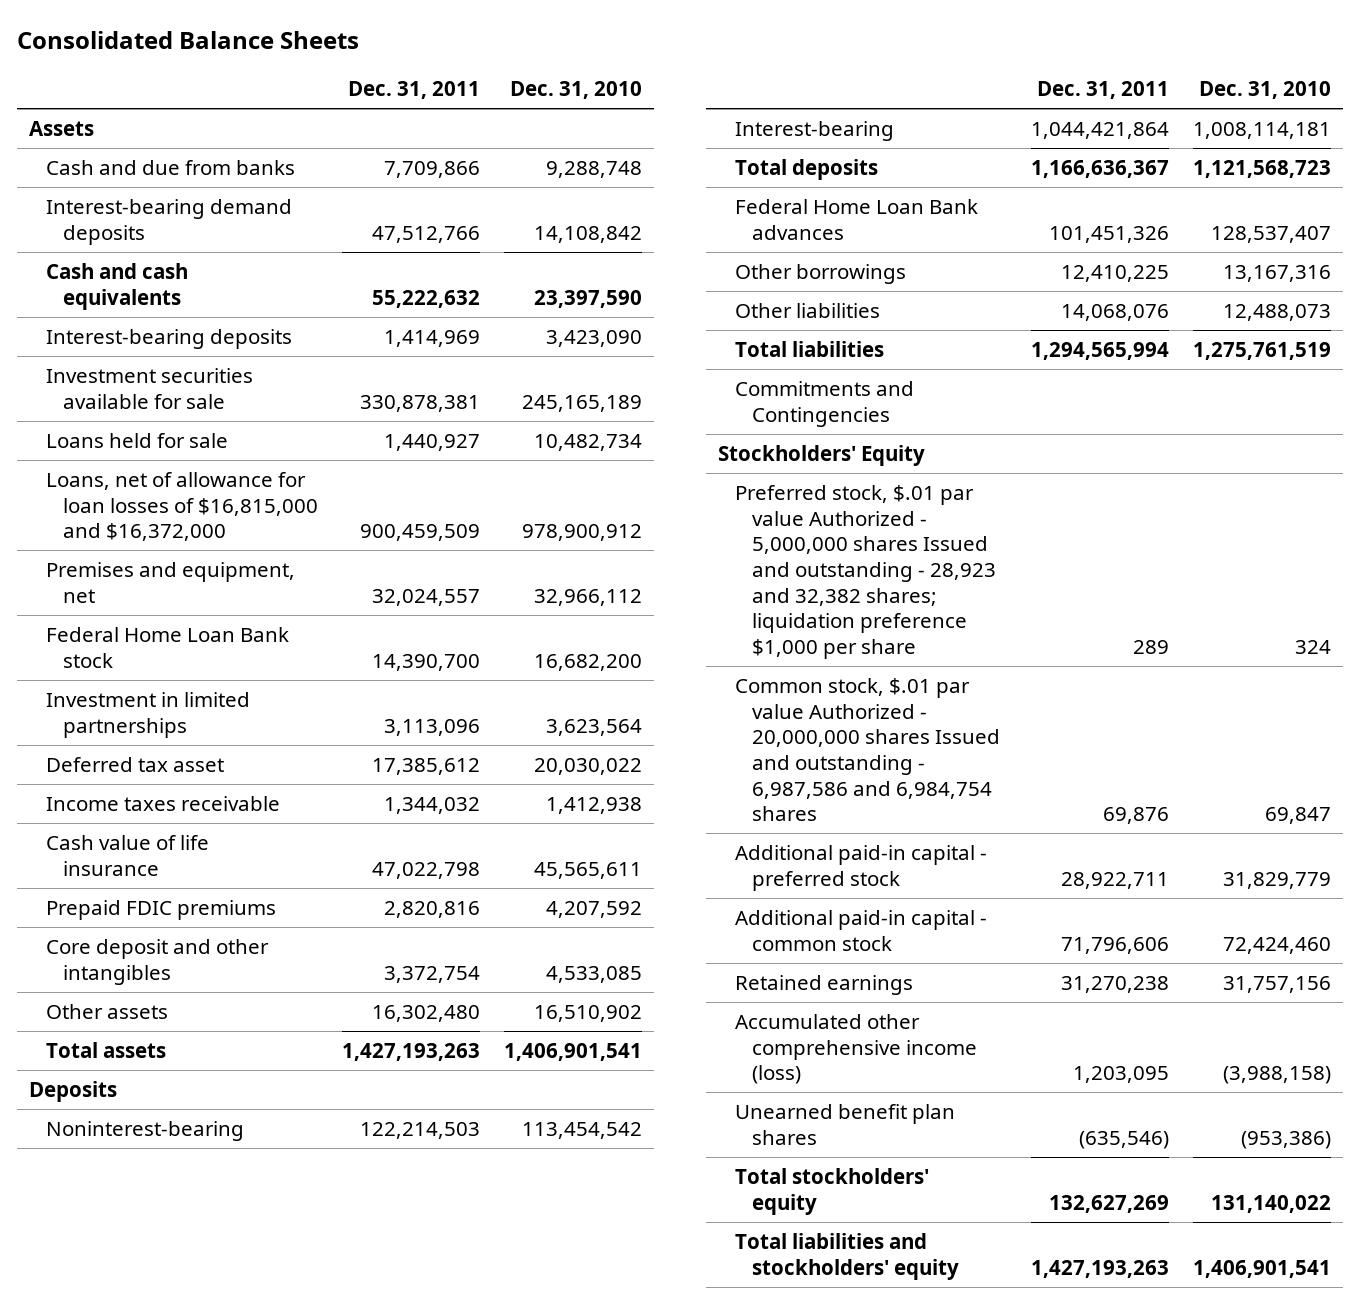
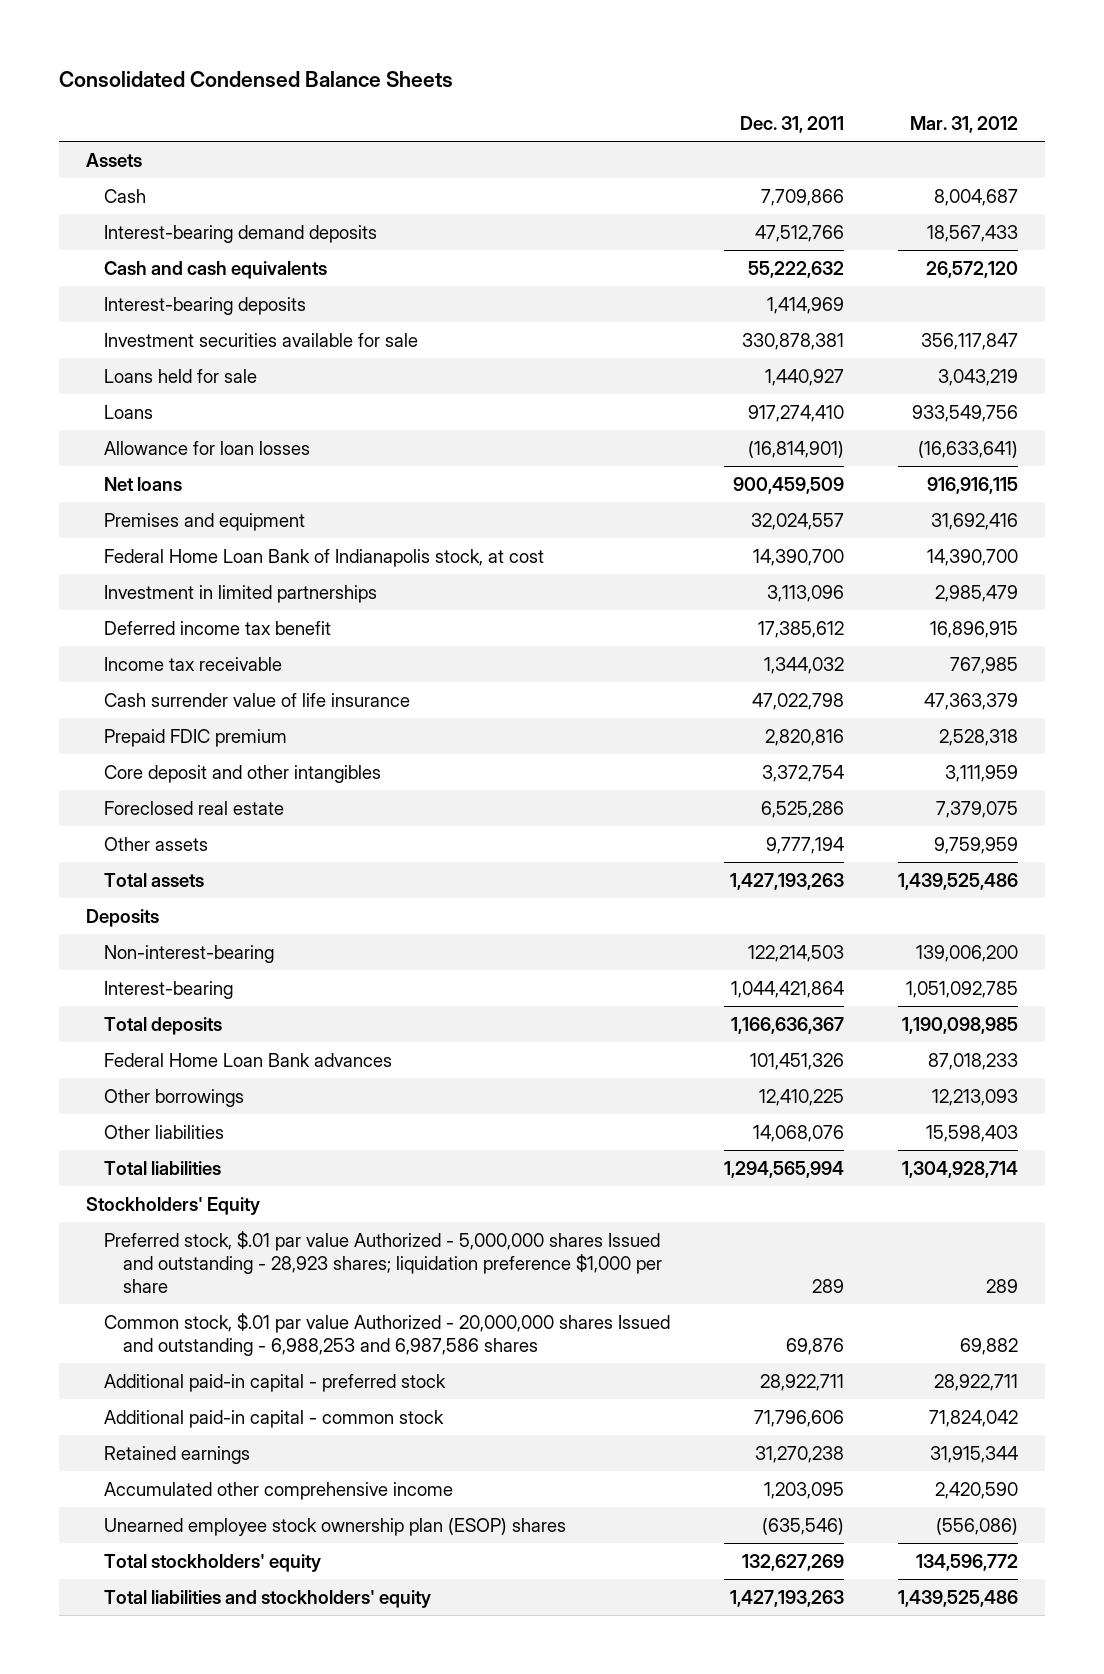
[16,30,359,49] Consolidated Balance Sheets -> [58,71,453,88] Consolidated Condensed Balance Sheets
[509,81,642,100] Dec. 31, 2010 -> none
none -> [909,116,1018,134] Mar. 31, 2012
[45,160,295,176] Cash and due from banks -> [104,188,147,203] Cash
none -> [104,404,154,419] Loans
none -> [104,440,311,455] Allowance for loan losses
[45,472,318,542] Loans, net of allowance for loan losses of $16,815,000 and $16,372,000 -> [104,476,183,491] Net loans
[45,562,295,603] Premises and equipment, net -> [104,512,306,531] Premises and equipment
[45,627,289,668] Federal Home Loan Bank stock -> [104,548,545,567] Federal Home Loan Bank of Indianapolis stock, at cost
[45,757,224,773] Deferred tax asset -> [104,620,332,635] Deferred income tax benefit
[45,796,280,812] Income taxes receivable -> [104,656,283,671] Income tax receivable
[45,835,209,876] Cash value of life insurance -> [104,692,411,707] Cash surrender value of life insurance
[45,900,276,921] Prepaid FDIC premiums -> [104,728,288,747] Prepaid FDIC premium
none -> [104,800,285,815] Foreclosed real estate
[371,1005,480,1023] 16,302,480 -> [766,836,845,854] 9,777,194
[45,1121,244,1142] Noninterest-bearing -> [104,944,275,963] Non-interest-bearing
[734,381,914,427] Commitments and Contingencies -> none
[734,485,996,659] Preferred stock, $.01 par value Authorized - 5,000,000 shares Issued and outstanding - 28,923 and 32,382 shares; liquidation preference $1,000 per share -> [104,1230,662,1293] Preferred stock, $.01 par value Authorized - 5,000,000 shares Issued and outstanding - 28,923 shares; liquidation preference $1,000 per share
[734,678,1000,822] Common stock, $.01 par value Authorized - 20,000,000 shares Issued and outstanding - 6,987,586 and 6,984,754 shares -> [104,1312,671,1356] Common stock, $.01 par value Authorized - 20,000,000 shares Issued and outstanding - 6,988,253 and 6,987,586 shares
[734,1014,977,1085] Accumulated other comprehensive income (loss) -> [104,1481,454,1500] Accumulated other comprehensive income
[734,1104,955,1145] Unearned benefit plan shares -> [104,1517,567,1536] Unearned employee stock ownership plan (ESOP) shares

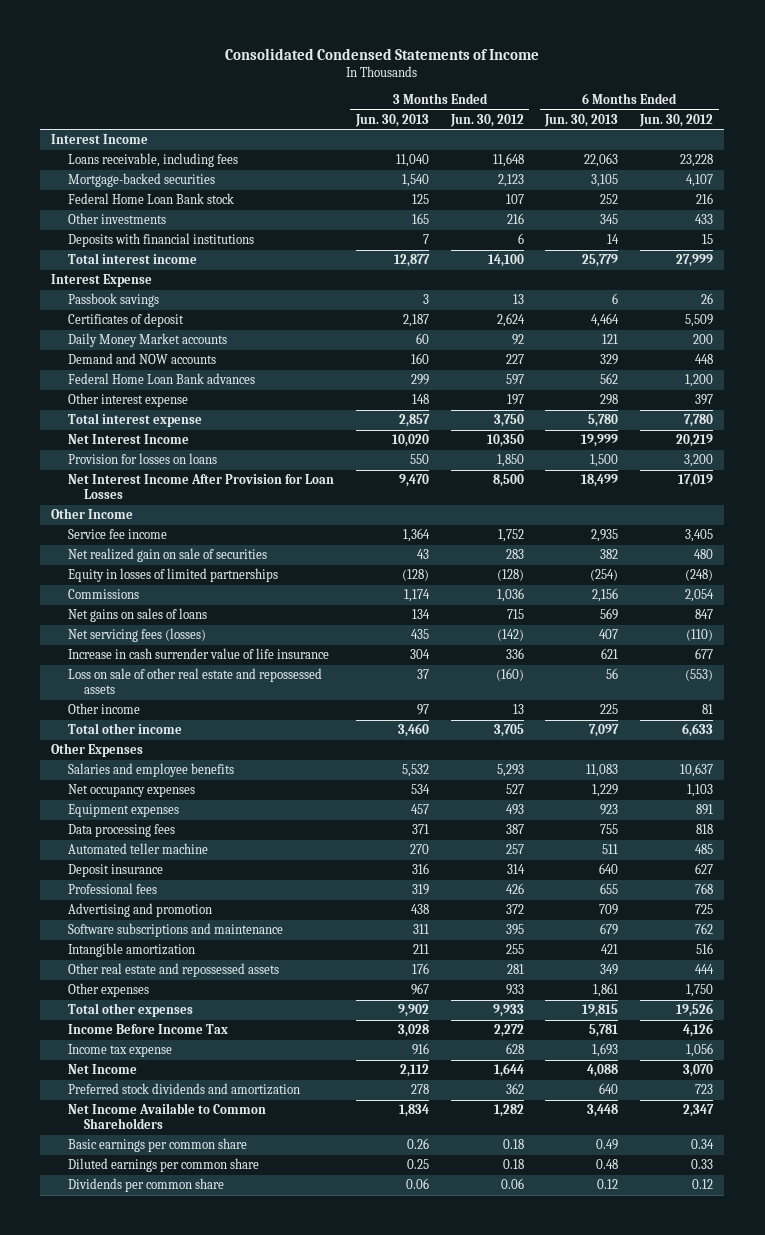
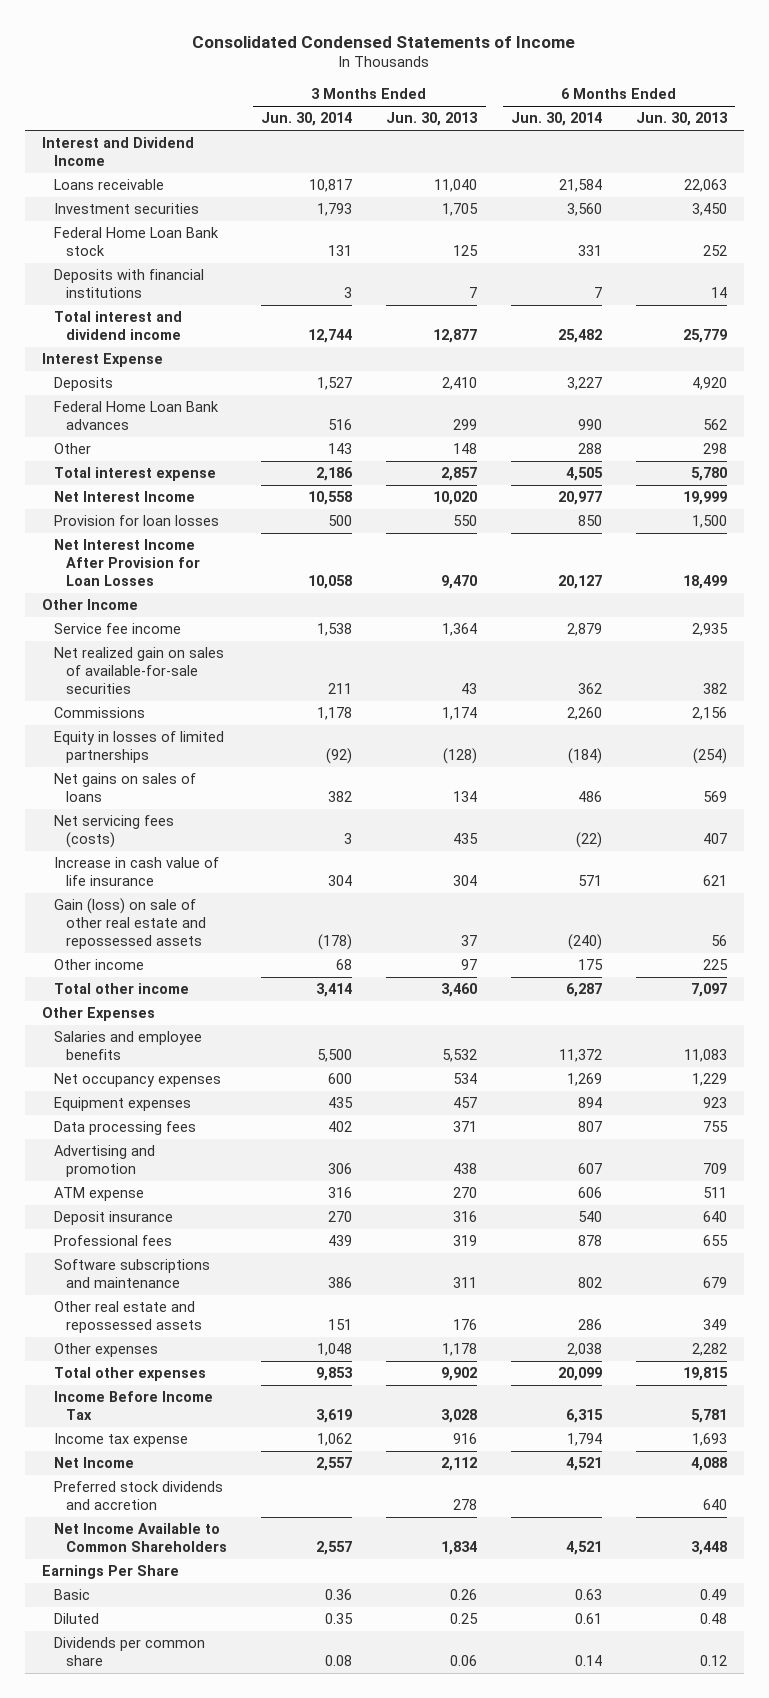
[449,113,524,127] Jun. 30, 2012 -> none
[639,113,714,127] Jun. 30, 2012 -> none
none -> [261,112,353,127] Jun. 30, 2014
none -> [511,112,603,127] Jun. 30, 2014
[51,134,149,145] Interest Income -> [42,137,195,167] Interest and Dividend Income
[67,153,238,168] Loans receivable, including fees -> [54,179,165,191] Loans receivable
[67,173,215,188] Mortgage-backed securities -> [54,203,200,215] Investment securities
[401,174,429,188] 1,540 -> [442,203,479,217] 1,705
[591,174,619,188] 3,105 -> [691,203,727,217] 3,450
[67,213,166,225] Other investments -> none
[67,253,197,265] Total interest income -> [54,311,183,341] Total interest and dividend income
[67,293,159,308] Passbook savings -> none
[67,313,184,328] Certificates of deposit -> none
[67,333,227,348] Daily Money Market accounts -> none
[67,353,216,365] Demand and NOW accounts -> none
none -> [54,377,114,392] Deposits
[67,393,188,408] Other interest expense -> [54,443,92,455] Other
[67,453,217,465] Provision for losses on loans -> [54,515,220,527] Provision for loan losses
[67,548,267,563] Net realized gain on sale of securities -> [54,647,225,694] Net realized gain on sales of available-for-sale securities
[67,568,278,583] Equity in losses of limited partnerships -> [54,731,225,764] Equity in losses of limited partnerships
[67,628,206,643] Net servicing fees (losses) -> [54,815,175,849] Net servicing fees (costs)
[67,648,329,660] Increase in cash surrender value of life insurance -> [54,857,220,887] Increase in cash value of life insurance
[67,668,322,695] Loss on sale of other real estate and repossessed assets -> [54,898,207,949] Gain (loss) on sale of other real estate and repossessed assets
[67,903,212,918] Advertising and promotion -> [54,1145,156,1178] Advertising and promotion
[67,843,208,855] Automated teller machine -> [54,1187,145,1202] ATM expense
[67,943,195,958] Intangible amortization -> none
[410,983,429,996] 967 -> [442,1343,478,1357] 1,178
[593,983,619,998] 1,861 -> [691,1343,727,1357] 2,282
[67,1083,300,1096] Preferred stock dividends and amortization -> [54,1481,224,1511] Preferred stock dividends and accretion
none -> [42,1565,180,1580] Earnings Per Share
[67,1138,247,1153] Basic earnings per common share -> [54,1589,91,1601] Basic
[67,1158,259,1173] Diluted earnings per common share -> [54,1613,100,1625] Diluted

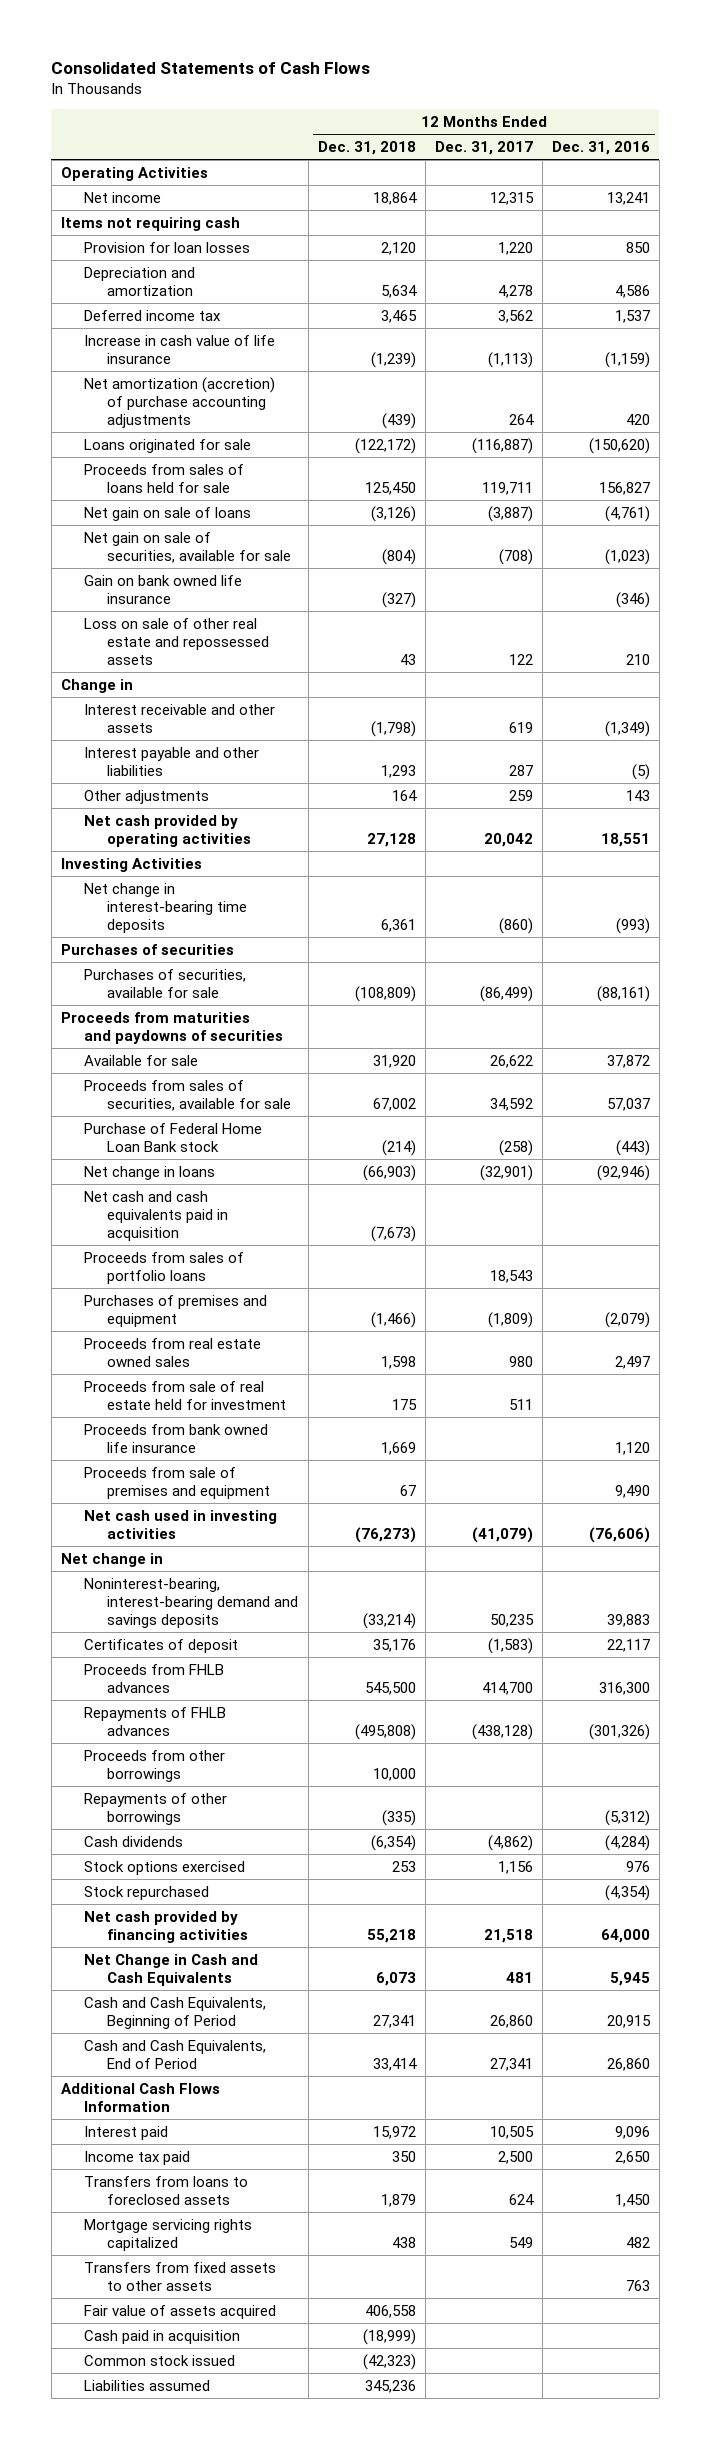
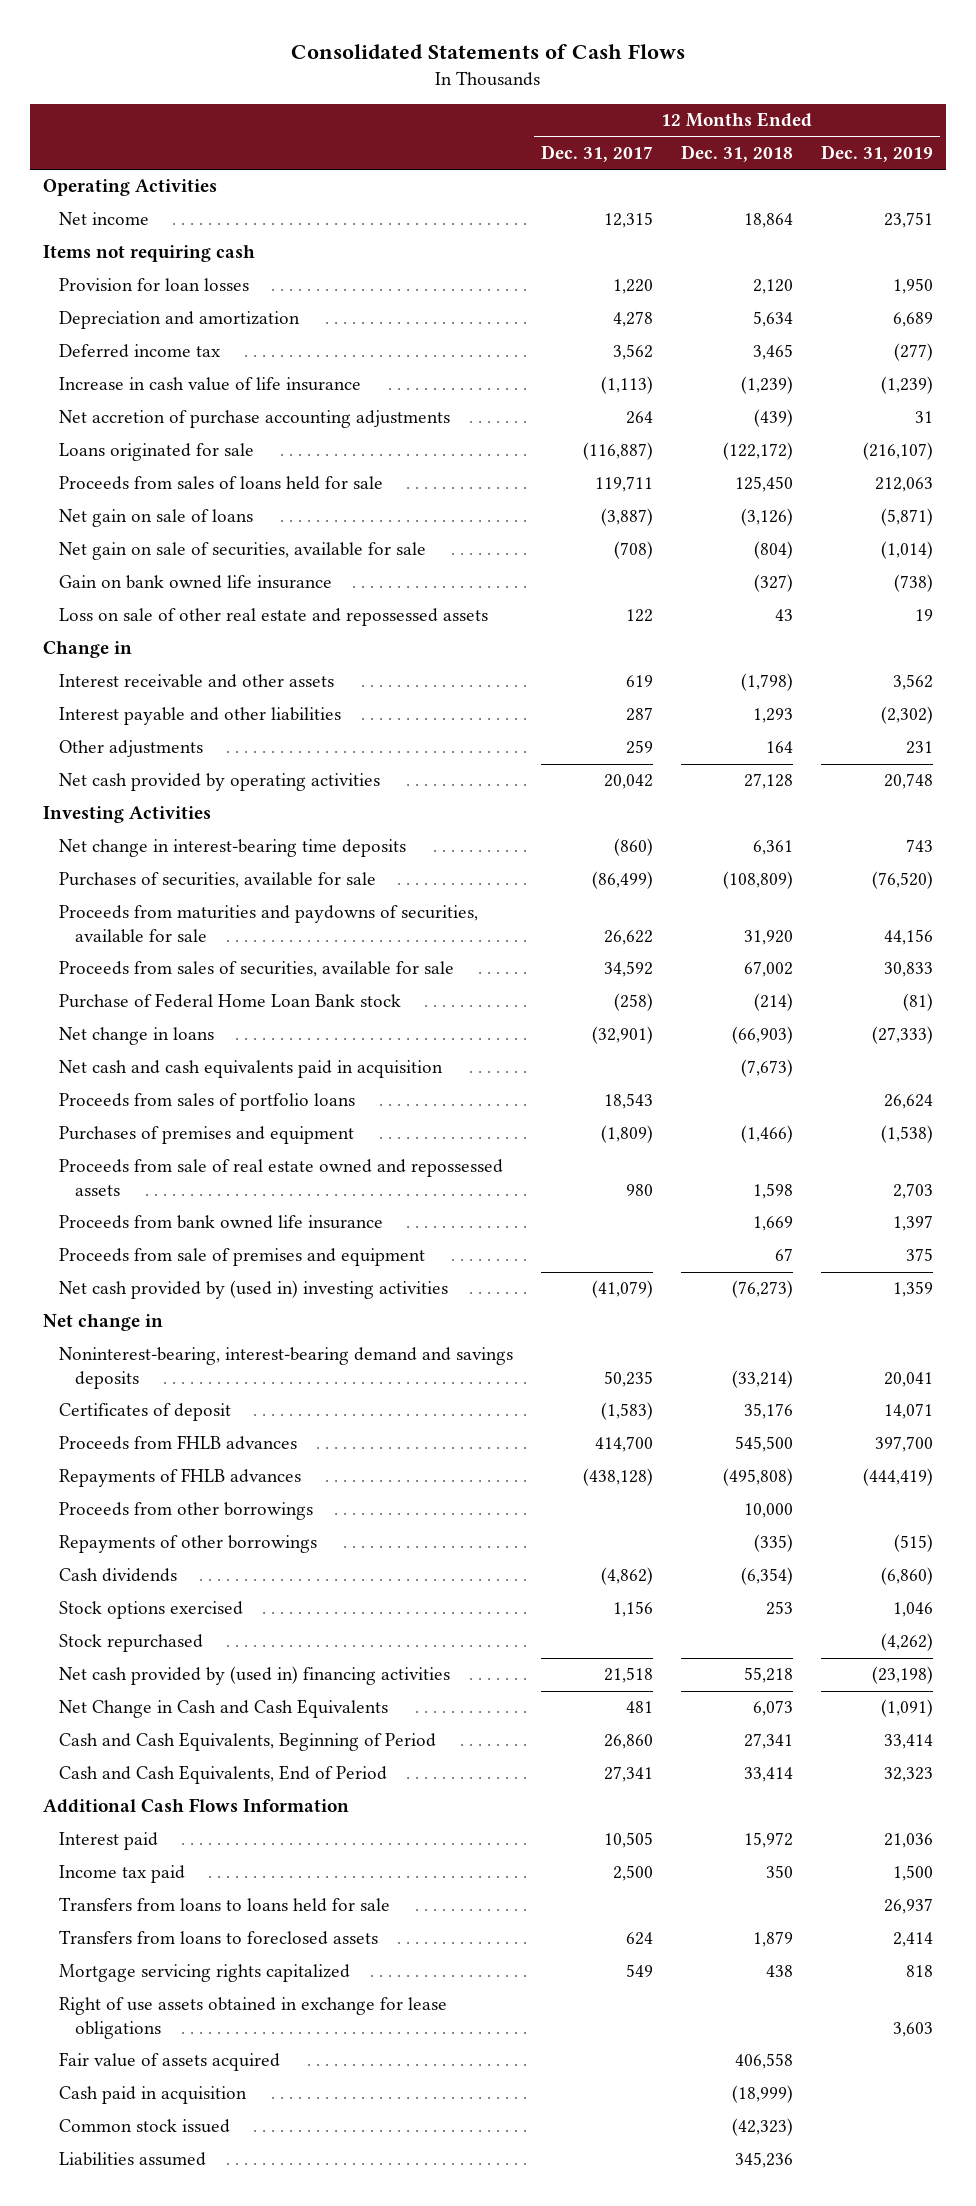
[551,140,650,155] Dec. 31, 2016 -> none
none -> [820,144,933,162] Dec. 31, 2019
[84,376,276,428] Net amortization (accretion) of purchase accounting adjustments -> [59,410,451,429] Net accretion of purchase accounting adjustments
[60,943,234,955] Purchases of securities -> none
[60,1011,284,1044] Proceeds from maturities and paydowns of securities -> none
[84,1054,199,1066] Available for sale -> [59,905,479,943] Proceeds from maturities and paydowns of securities, available for sale
[84,1380,287,1410] Proceeds from sale of real estate held for investment -> none
[84,1337,262,1367] Proceeds from real estate owned sales -> [59,1159,504,1196] Proceeds from sale of real estate owned and repossessed assets
[84,1509,278,1539] Net cash used in investing activities -> [59,1280,449,1300] Net cash provided by (used in) investing activities
[84,1910,249,1943] Net cash provided by financing activities -> [59,1666,451,1686] Net cash provided by (used in) financing activities
none -> [59,1897,391,1913] Transfers from loans to loans held for sale
[84,2261,277,2291] Transfers from fixed assets to other assets -> none
none -> [59,1997,448,2039] Right of use assets obtained in exchange for lease obligations

